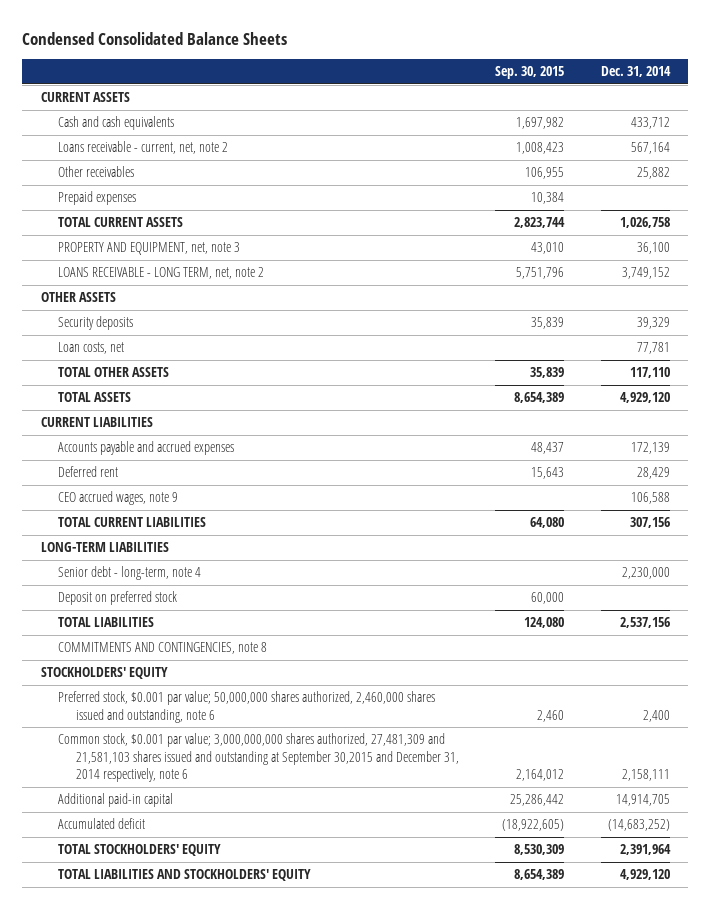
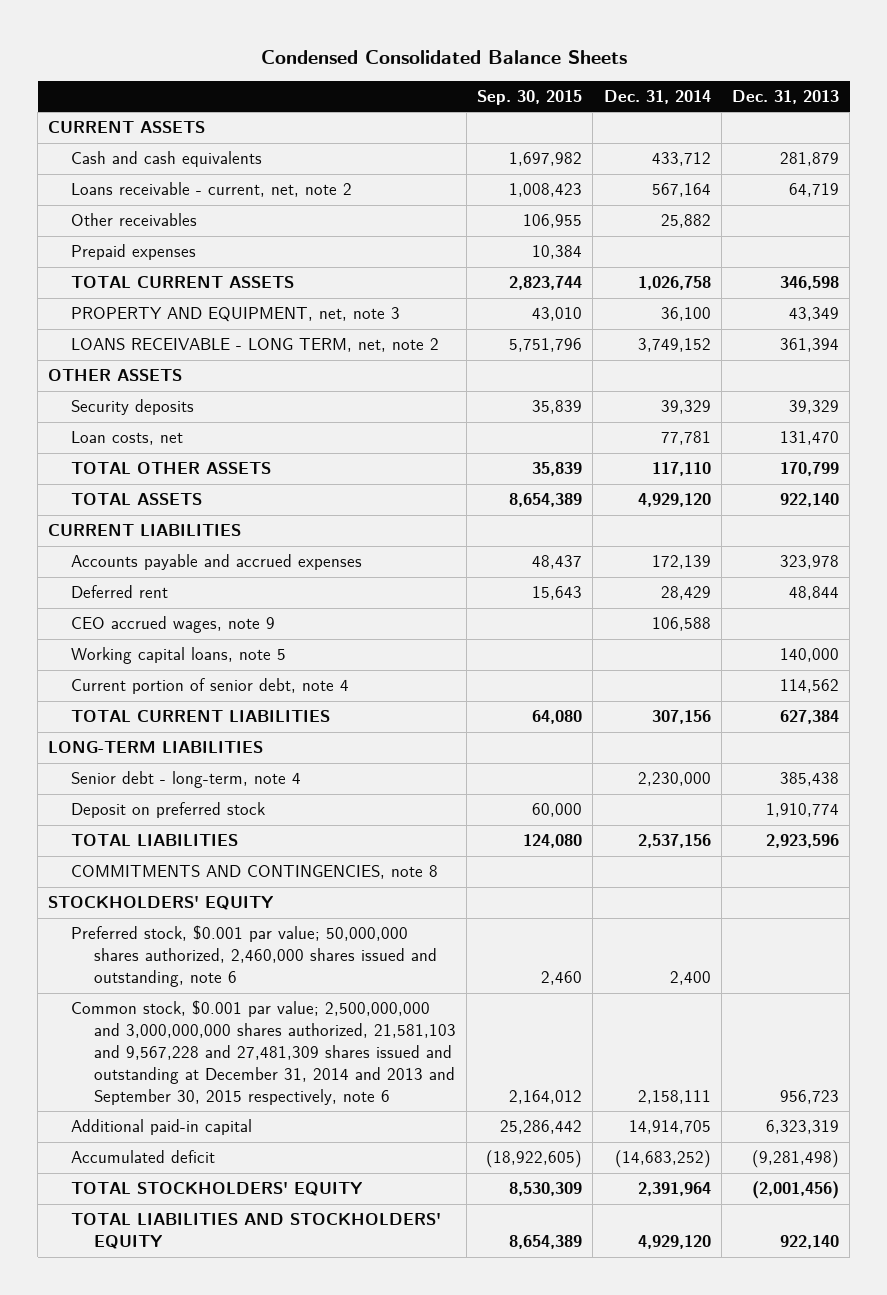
none -> [732,89,840,104] Dec. 31, 2013
none -> [70,647,286,665] Working capital loans, note 5
none -> [70,678,349,695] Current portion of senior debt, note 4
[58,733,459,783] Common stock, $0.001 par value; 3,000,000,000 shares authorized, 27,481,309 and 21,581,103 shares issued and outstanding at September 30,2015 and December 31, 2014 respectively, note 6 -> [70,1000,456,1106] Common stock, $0.001 par value; 2,500,000,000 and 3,000,000,000 shares authorized, 21,581,103 and 9,567,228 and 27,481,309 shares issued and outstanding at December 31, 2014 and 2013 and September 30, 2015 respectively, note 6

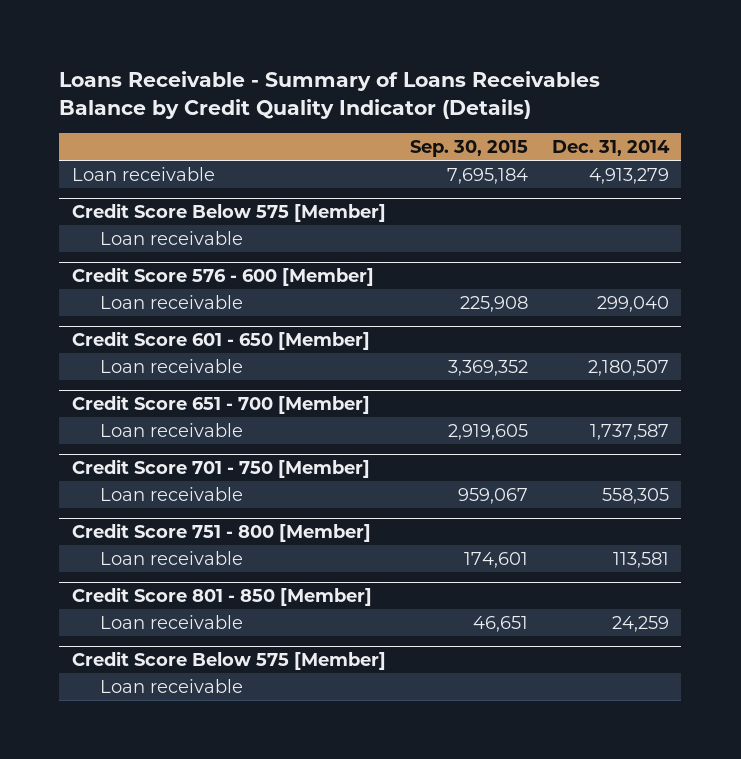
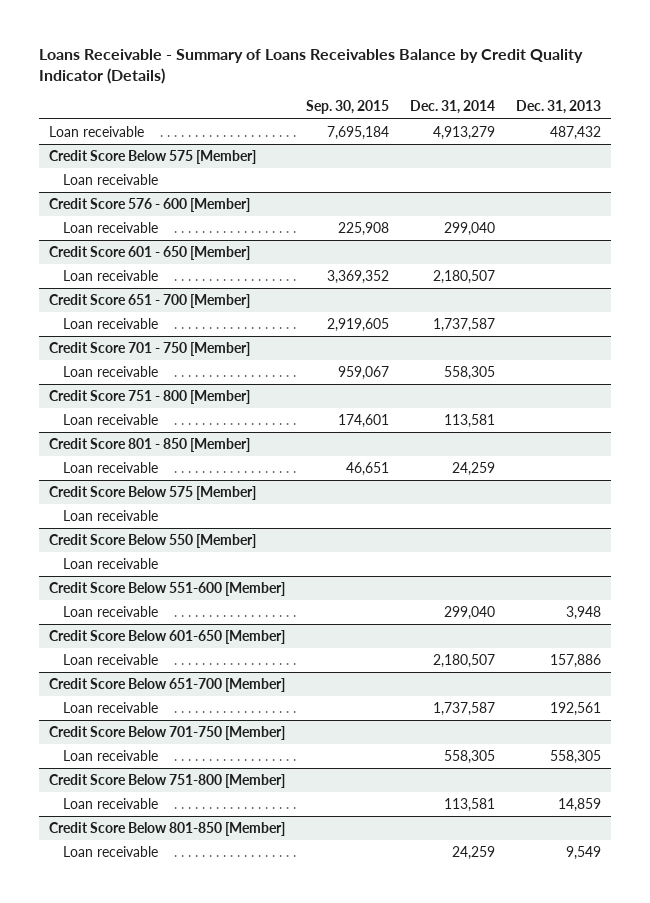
none -> [515,100,601,115] Dec. 31, 2013
none -> [49,534,257,549] Credit Score Below 550 [Member]
none -> [63,558,159,570] Loan receivable
none -> [49,582,286,597] Credit Score Below 551-600 [Member]
none -> [63,606,159,618] Loan receivable
none -> [49,630,286,645] Credit Score Below 601-650 [Member]
none -> [63,654,159,666] Loan receivable
none -> [49,678,286,693] Credit Score Below 651-700 [Member]
none -> [63,702,159,714] Loan receivable
none -> [49,726,286,741] Credit Score Below 701-750 [Member]
none -> [63,750,159,762] Loan receivable
none -> [49,774,286,789] Credit Score Below 751-800 [Member]
none -> [63,798,159,810] Loan receivable
none -> [49,822,286,837] Credit Score Below 801-850 [Member]
none -> [63,846,159,858] Loan receivable

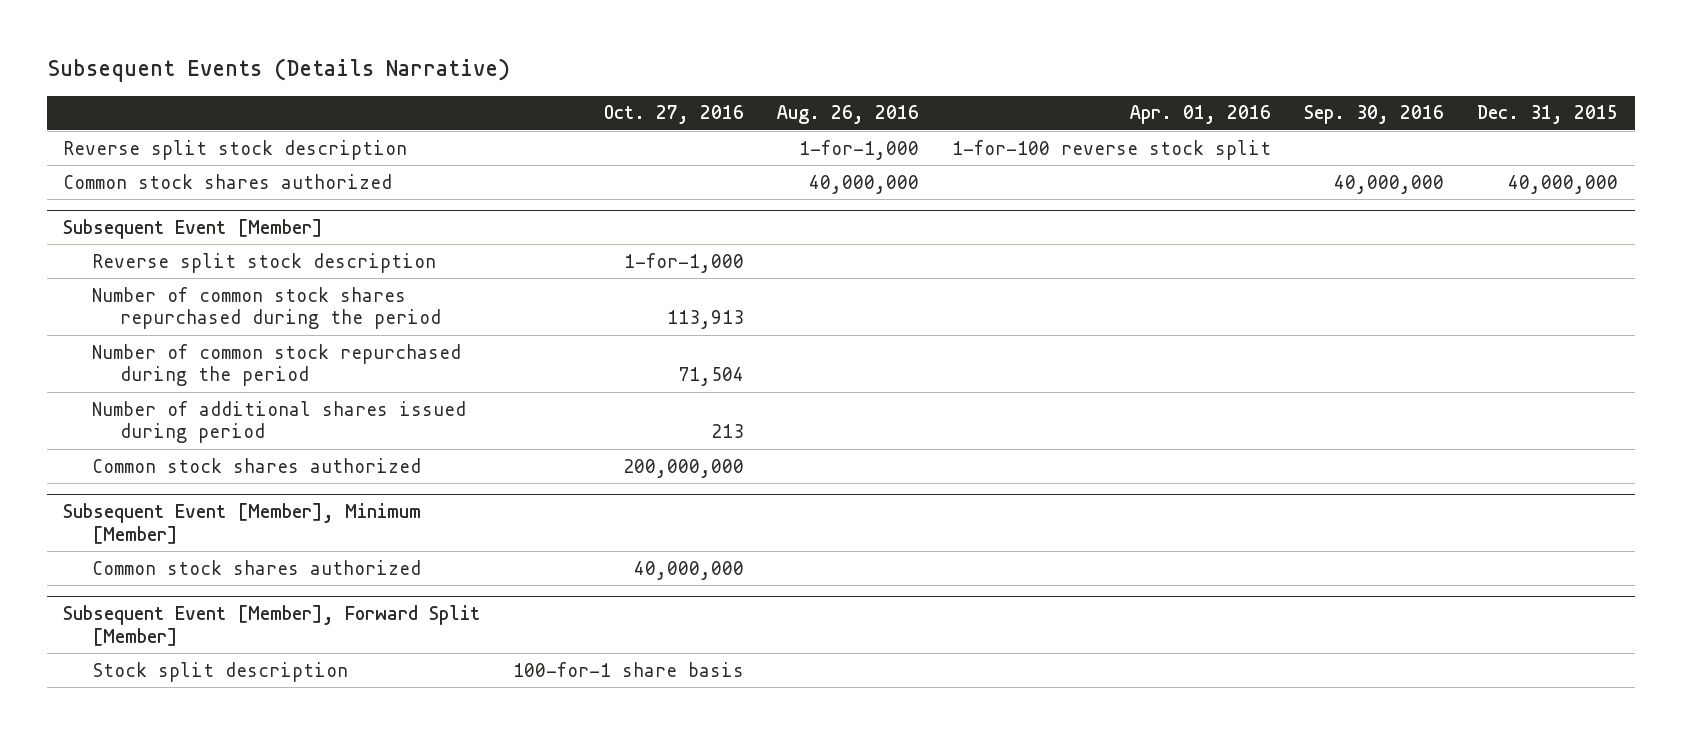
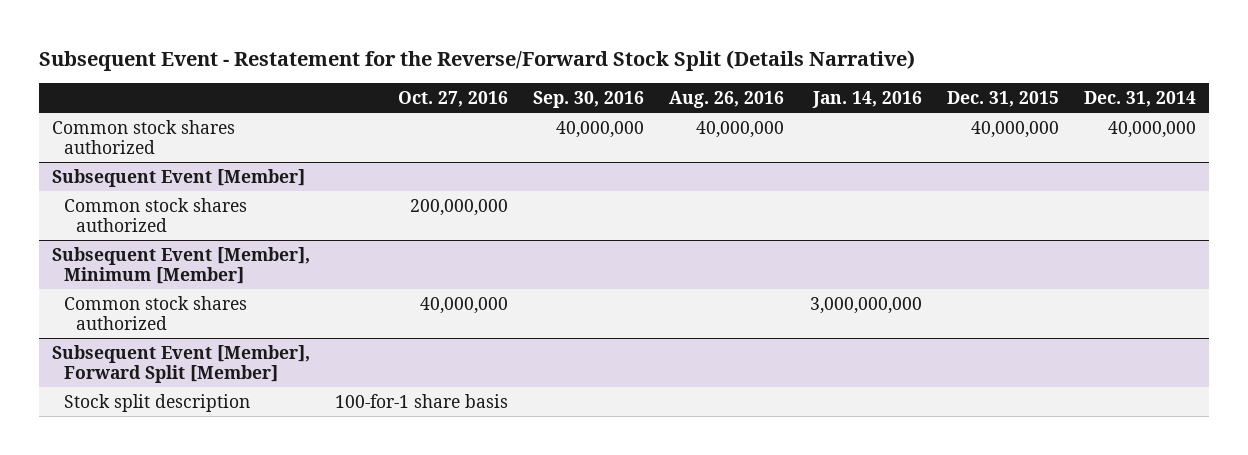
[46,58,510,83] Subsequent Events (Details Narrative) -> [39,49,916,71] Subsequent Event - Restatement for the Reverse/Forward Stock Split (Details Narrative)
[1130,105,1272,125] Apr. 01, 2016 -> none
none -> [811,90,922,108] Jan. 14, 2016
none -> [1084,90,1197,107] Dec. 31, 2014
[63,139,408,160] Reverse split stock description -> none
[91,252,436,273] Reverse split stock description -> none
[91,286,442,330] Number of common stock shares repurchased during the period -> none
[91,343,461,387] Number of common stock repurchased during the period -> none
[91,400,466,444] Number of additional shares issued during period -> none

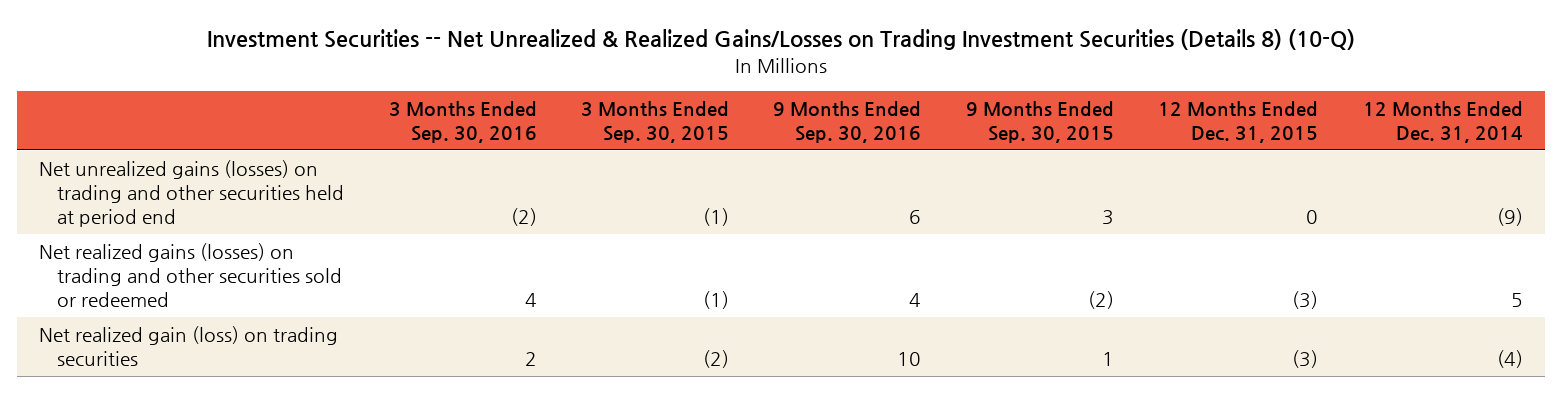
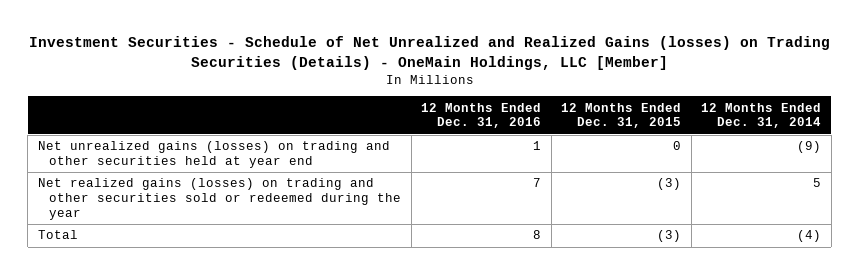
[206,29,1355,51] Investment Securities -- Net Unrealized & Realized Gains/Losses on Trading Investment Securities (Details 8) (10-Q) -> [28,36,830,70] Investment Securities - Schedule of Net Unrealized and Realized Gains (losses) on Trading Securities (Details) - OneMain Holdings, LLC [Member]
[388,100,537,143] 3 Months Ended Sep. 30, 2016 -> none
[581,100,730,143] 3 Months Ended Sep. 30, 2015 -> none
[773,100,922,143] 9 Months Ended Sep. 30, 2016 -> none
[965,100,1114,143] 9 Months Ended Sep. 30, 2015 -> none
none -> [421,102,542,129] 12 Months Ended Dec. 31, 2016
[38,160,345,228] Net unrealized gains (losses) on trading and other securities held at period end -> [37,141,390,169] Net unrealized gains (losses) on trading and other securities held at year end
[38,243,343,308] Net realized gains (losses) on trading and other securities sold or redeemed -> [37,178,402,220] Net realized gains (losses) on trading and other securities sold or redeemed during the year
[38,326,338,367] Net realized gain (loss) on trading securities -> [37,230,78,240] Total

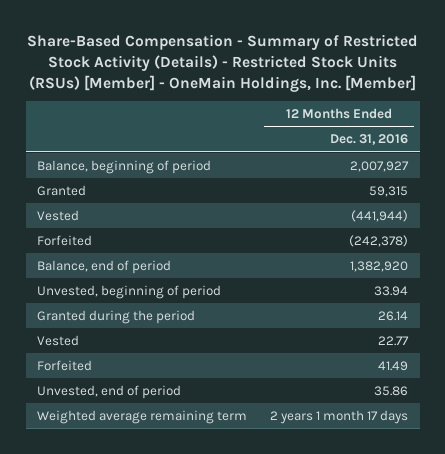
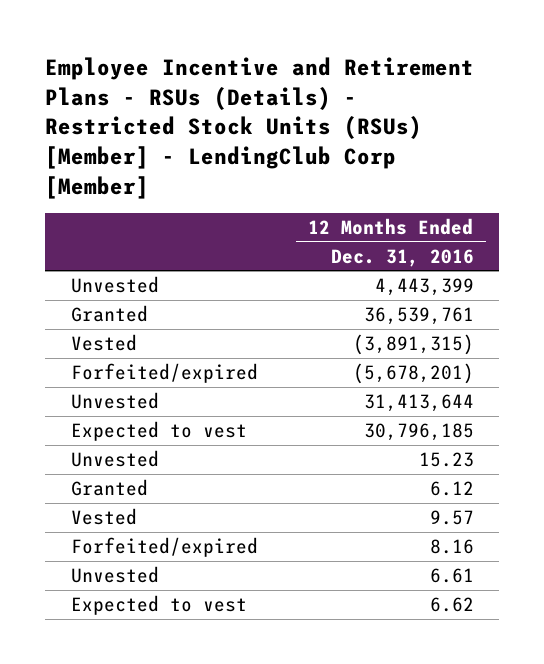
[26,34,418,93] Share-Based Compensation - Summary of Restricted Stock Activity (Details) - Restricted Stock Units (RSUs) [Member] - OneMain Holdings, Inc. [Member] -> [45,56,475,199] Employee Incentive and Retirement Plans - RSUs (Details) - Restricted Stock Units (RSUs) [Member] - LendingClub Corp [Member]
[37,159,212,174] Balance, beginning of period -> none
[37,259,172,274] Balance, end of period -> none
[37,409,248,424] Weighted average remaining term -> none
none -> [70,276,159,294] Unvested
[369,185,409,197] 59,315 -> [363,307,474,326] 36,539,761
[351,209,409,222] (441,944) -> [352,334,474,356] (3,891,315)
[37,234,93,246] Forfeited -> [70,363,258,384] Forfeited/expired
[349,234,409,247] (242,378) -> [352,363,474,385] (5,678,201)
none -> [70,392,159,410] Unvested
none -> [70,421,247,442] Expected to vest
[37,284,222,299] Unvested, beginning of period -> [70,450,159,468] Unvested
[374,285,409,296] 33.94 -> [418,452,474,468] 15.23
[37,309,196,324] Granted during the period -> [70,479,148,497] Granted
[378,310,409,321] 26.14 -> [429,481,474,497] 6.12
[378,335,410,346] 22.77 -> [429,510,474,526] 9.57
[37,359,93,371] Forfeited -> [70,537,258,558] Forfeited/expired
[378,360,409,371] 41.49 -> [429,539,474,555] 8.16
[37,384,182,399] Unvested, end of period -> [70,566,159,584] Unvested
[374,385,409,396] 35.86 -> [429,568,474,584] 6.61
none -> [70,595,247,616] Expected to vest

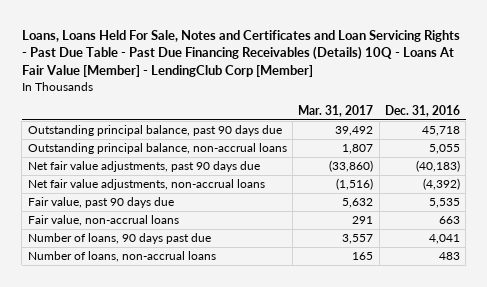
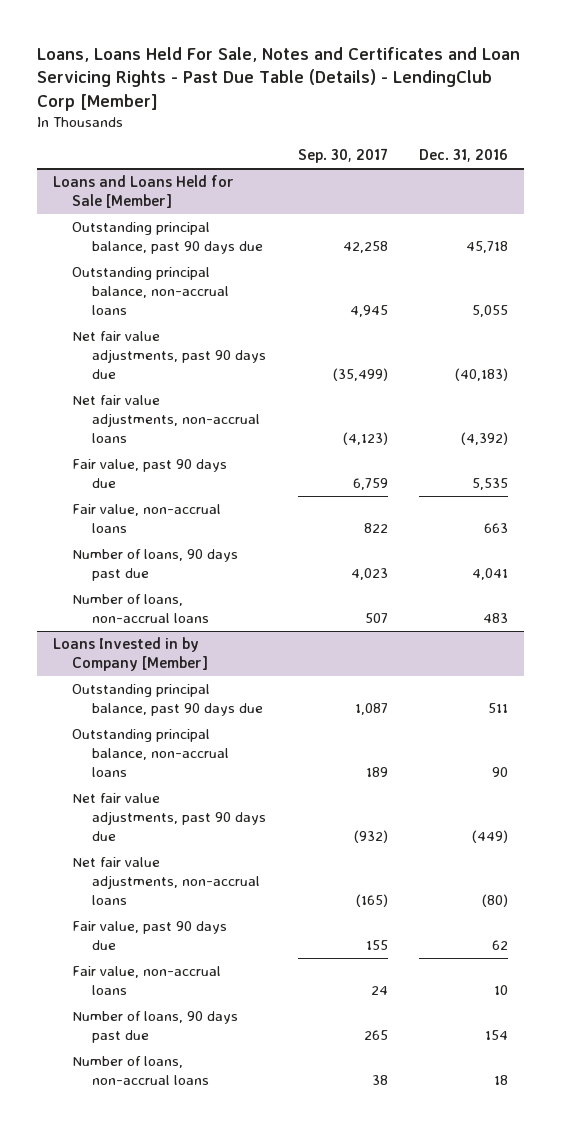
[21,29,460,78] Loans, Loans Held For Sale, Notes and Certificates and Loan Servicing Rights - Past Due Table - Past Due Financing Receivables (Details) 10Q - Loans At Fair Value [Member] - LendingClub Corp [Member] -> [36,47,520,111] Loans, Loans Held For Sale, Notes and Certificates and Loan Servicing Rights - Past Due Table (Details) - LendingClub Corp [Member]
[298,105,374,118] Mar. 31, 2017 -> none
none -> [297,148,388,164] Sep. 30, 2017
none -> [52,175,234,208] Loans and Loans Held for Sale [Member]
none -> [52,637,209,671] Loans Invested in by Company [Member]
none -> [72,684,264,716] Outstanding principal balance, past 90 days due
none -> [72,729,230,777] Outstanding principal balance, non-accrual loans
none -> [72,793,267,841] Net fair value adjustments, past 90 days due
none -> [72,857,261,905] Net fair value adjustments, non-accrual loans
none -> [72,921,228,950] Fair value, past 90 days due
none -> [72,966,222,995] Fair value, non-accrual loans
none -> [72,1011,239,1043] Number of loans, 90 days past due
none -> [72,1056,210,1085] Number of loans, non-accrual loans

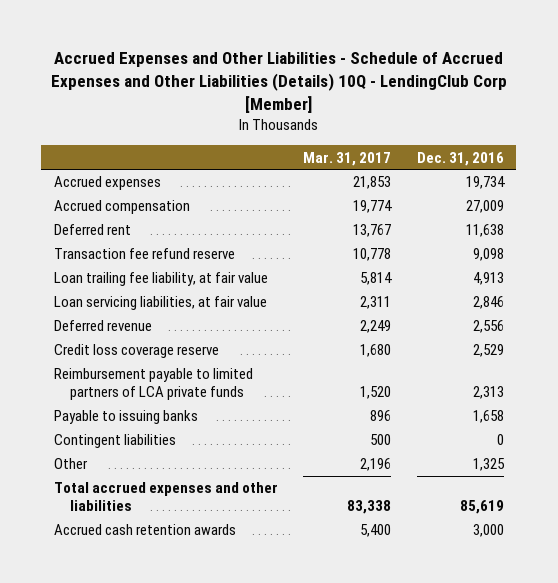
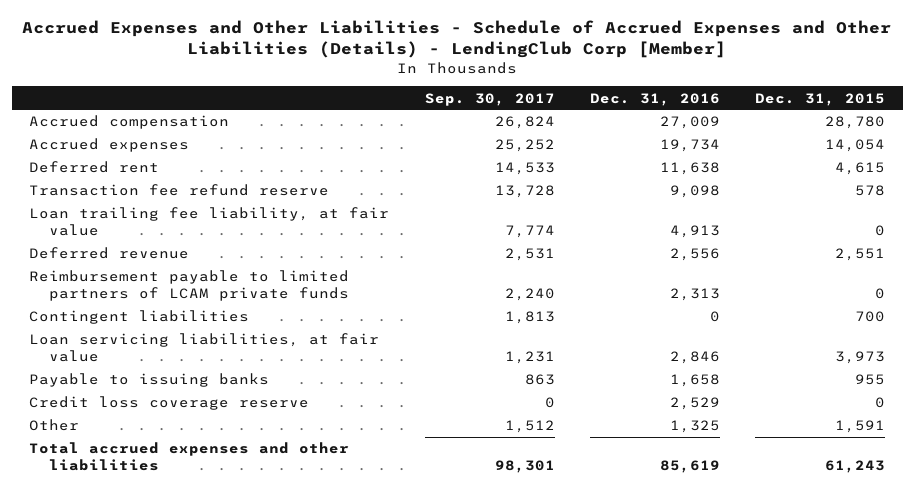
[50,52,507,114] Accrued Expenses and Other Liabilities - Schedule of Accrued Expenses and Other Liabilities (Details) 10Q - LendingClub Corp [Member] -> [22,19,892,59] Accrued Expenses and Other Liabilities - Schedule of Accrued Expenses and Other Liabilities (Details) - LendingClub Corp [Member]
[303,151,392,166] Mar. 31, 2017 -> none
none -> [424,92,555,106] Sep. 30, 2017
none -> [755,92,886,106] Dec. 31, 2015
[53,176,161,191] Accrued expenses -> [29,138,190,153] Accrued expenses
[53,368,253,401] Reimbursement payable to limited partners of LCA private funds -> [29,270,350,301] Reimbursement payable to limited partners of LCAM private funds
[53,296,267,311] Loan servicing liabilities, at fair value -> [29,333,380,362] Loan servicing liabilities, at fair value
[53,410,198,425] Payable to issuing banks -> [29,373,270,388] Payable to issuing banks
[53,344,219,359] Credit loss coverage reserve -> [29,396,310,411] Credit loss coverage reserve
[53,524,236,536] Accrued cash retention awards -> none

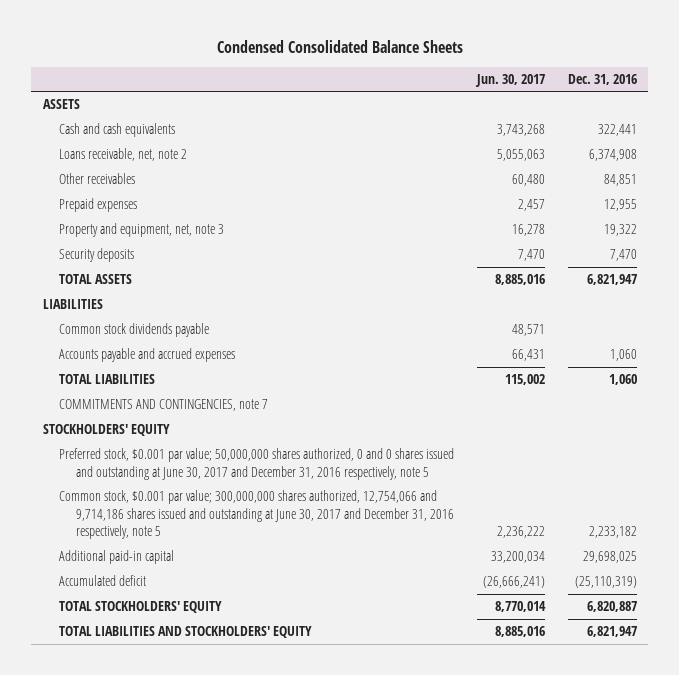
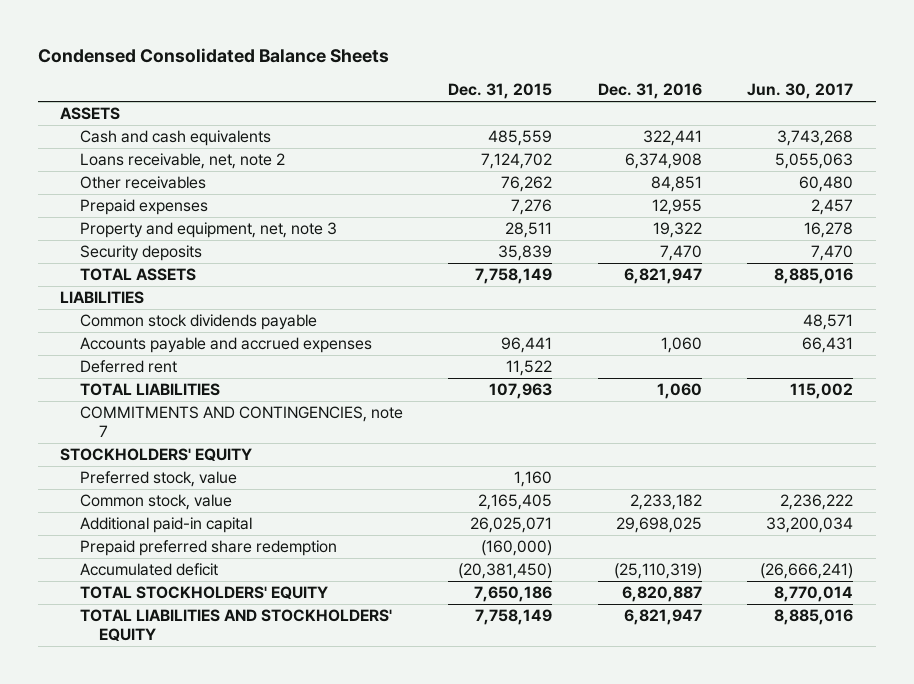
none -> [448,83,553,100] Dec. 31, 2015
none -> [79,360,177,374] Deferred rent
[59,448,455,480] Preferred stock, $0.001 par value; 50,000,000 shares authorized, 0 and 0 shares issued and outstanding at June 30, 2017 and December 31, 2016 respectively, note 5 -> [79,471,237,488] Preferred stock, value
[59,490,454,540] Common stock, $0.001 par value; 300,000,000 shares authorized, 12,754,066 and 9,714,186 shares issued and outstanding at June 30, 2017 and December 31, 2016 respectively, note 5 -> [79,494,232,511] Common stock, value
none -> [79,540,337,557] Prepaid preferred share redemption

